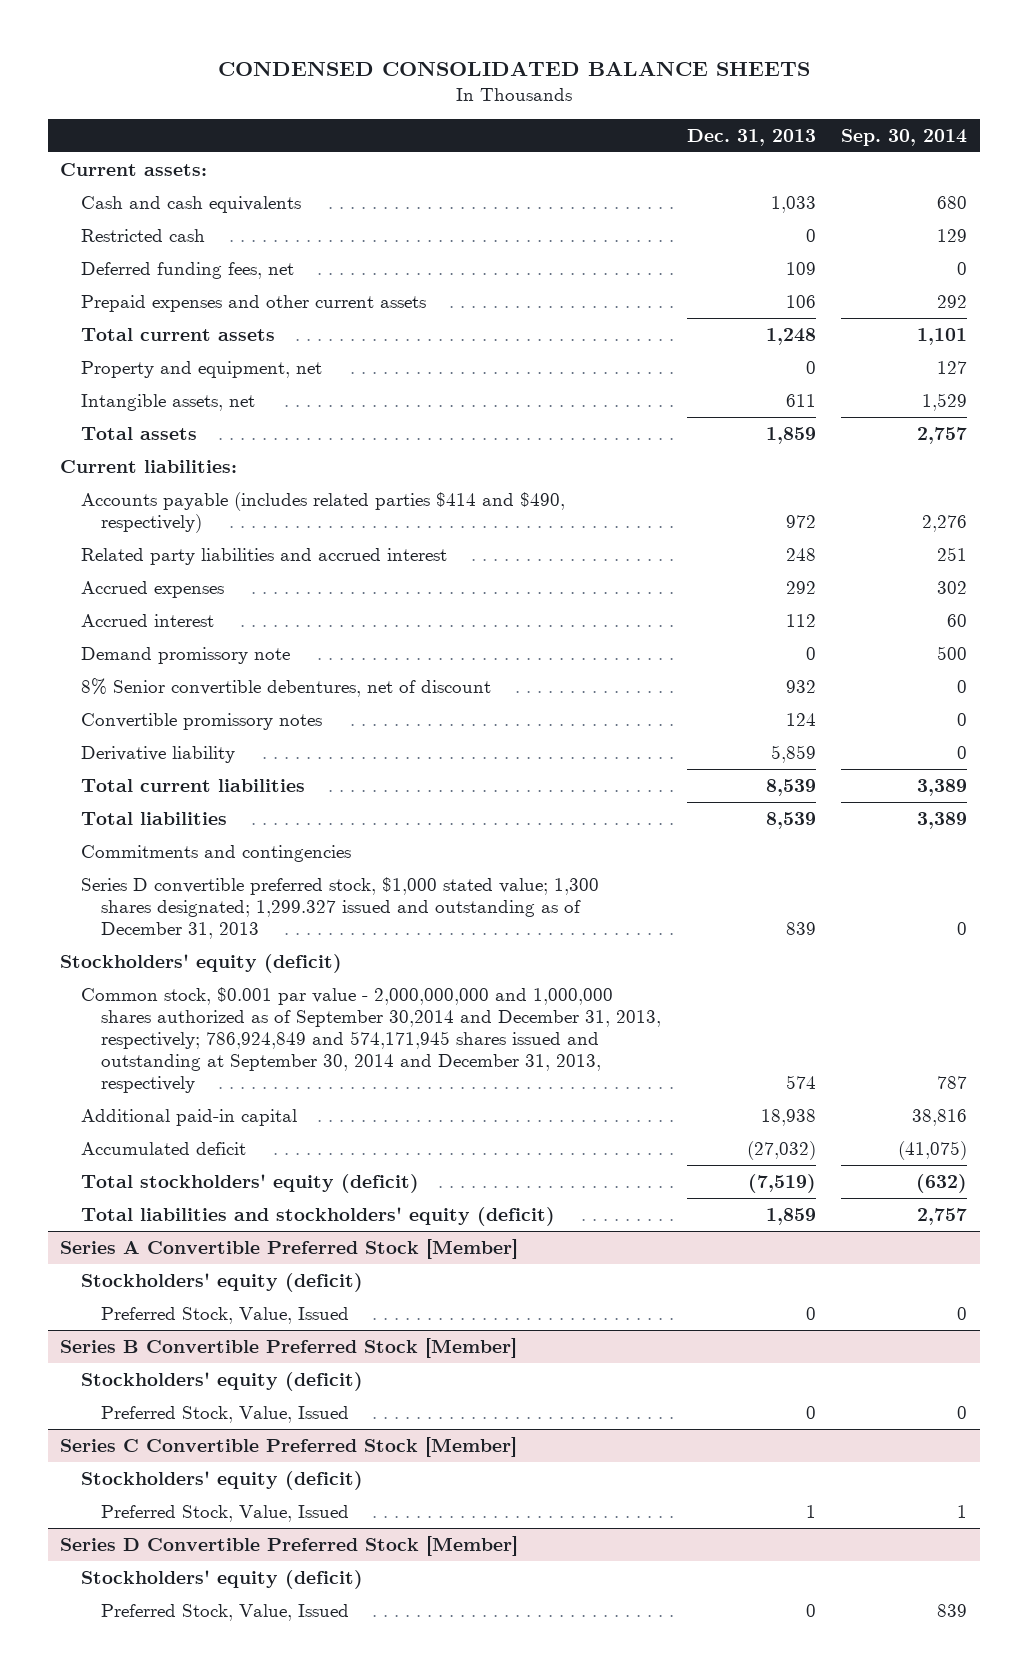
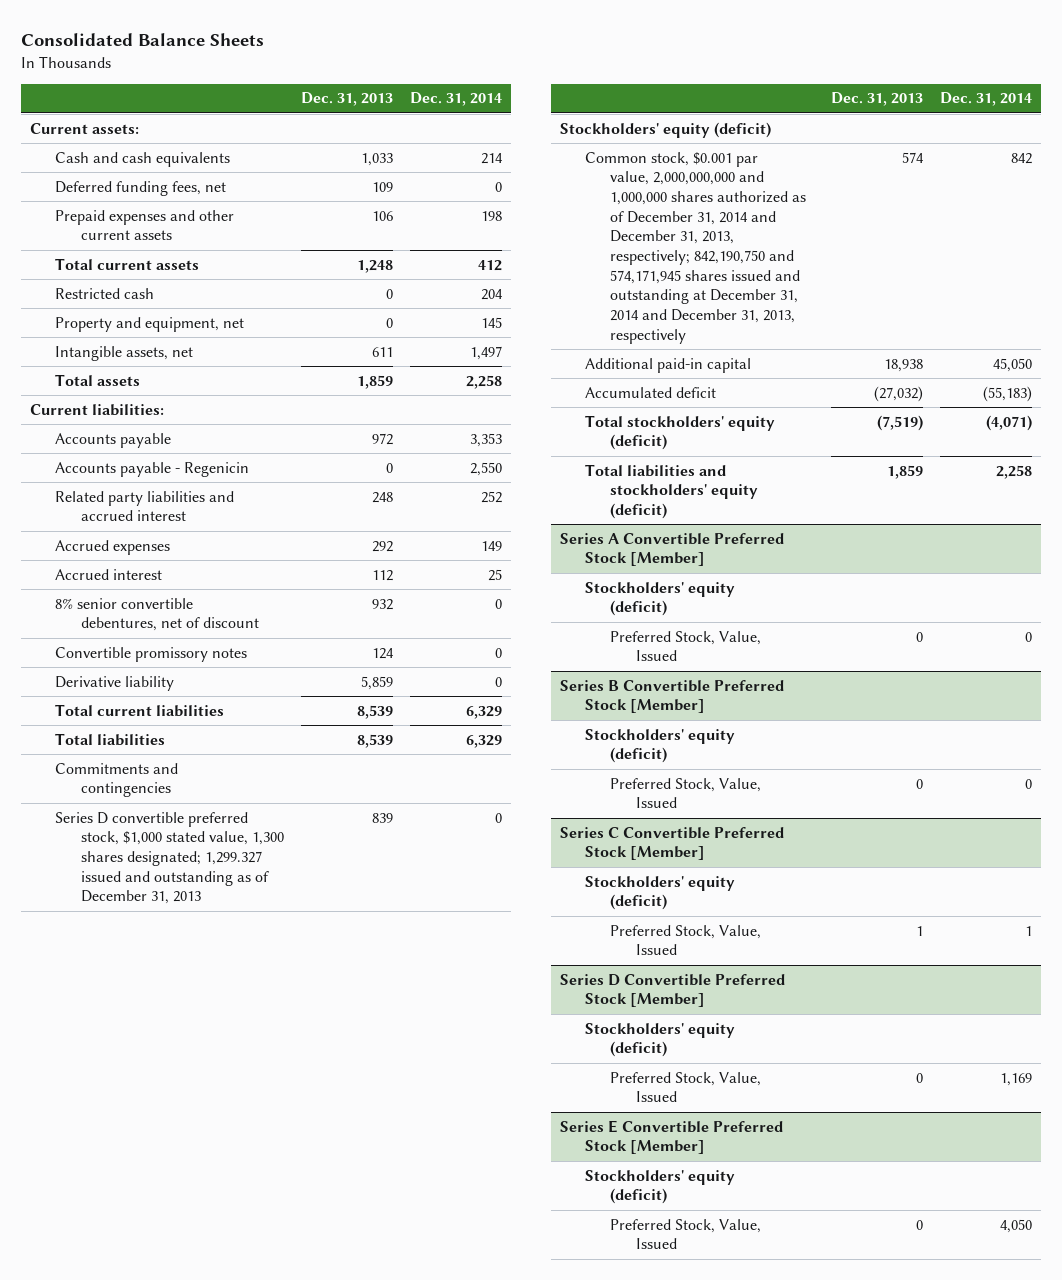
[217,61,810,77] CONDENSED CONSOLIDATED BALANCE SHEETS -> [21,33,265,47] Consolidated Balance Sheets
[841,128,968,146] Sep. 30, 2014 -> none
none -> [410,92,503,107] Dec. 31, 2014
[80,228,205,242] Restricted cash -> [55,287,155,299] Restricted cash
[80,491,565,533] Accounts payable (includes related parties $414 and $490, respectively) -> [55,432,172,448] Accounts payable
none -> [55,461,250,477] Accounts payable - Regenicin
[80,646,290,664] Demand promissory note -> none
[80,677,491,697] 8% Senior convertible debentures, net of discount -> [55,597,259,632] 8% senior convertible debentures, net of discount
[80,876,599,939] Series D convertible preferred stock, $1,000 stated value; 1,300 shares designated; 1,299.327 issued and outstanding as of December 31, 2013 -> [55,811,284,905] Series D convertible preferred stock, $1,000 stated value, 1,300 shares designated; 1,299.327 issued and outstanding as of December 31, 2013
[80,986,662,1093] Common stock, $0.001 par value - 2,000,000,000 and 1,000,000 shares authorized as of September 30,2014 and December 31, 2013, respectively; 786,924,849 and 574,171,945 shares issued and outstanding at September 30, 2014 and December 31, 2013, respectively -> [585,151,807,344] Common stock, $0.001 par value, 2,000,000,000 and 1,000,000 shares authorized as of December 31, 2014 and December 31, 2013, respectively; 842,190,750 and 574,171,945 shares issued and outstanding at December 31, 2014 and December 31, 2013, respectively
none -> [559,1119,783,1155] Series E Convertible Preferred Stock [Member]
none -> [585,1169,736,1205] Stockholders' equity (deficit)
none -> [610,1218,762,1250] Preferred Stock, Value, Issued

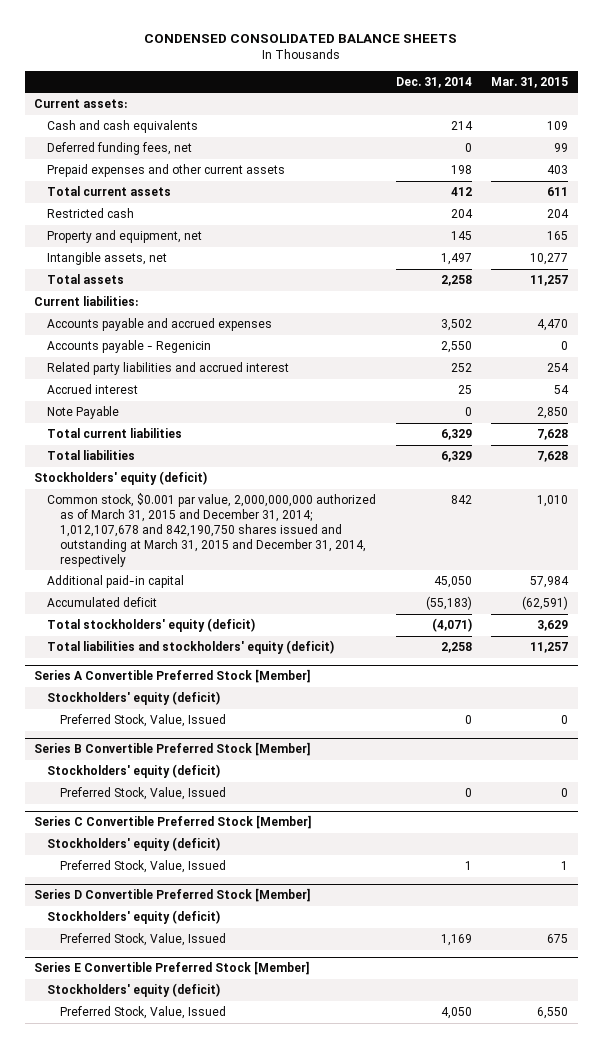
[21,33,265,47] Consolidated Balance Sheets -> [144,33,458,43] CONDENSED CONSOLIDATED BALANCE SHEETS
[300,92,393,107] Dec. 31, 2013 -> none
none -> [491,76,569,88] Mar. 31, 2015
[55,432,172,448] Accounts payable -> none
none -> [47,317,273,331] Accounts payable and accrued expenses
[55,539,171,555] Accrued expenses -> none
[55,597,259,632] 8% senior convertible debentures, net of discount -> none
[55,646,248,662] Convertible promissory notes -> none
[55,675,175,691] Derivative liability -> none
none -> [47,405,120,419] Note Payable
[55,762,179,798] Commitments and contingencies -> none
[55,811,284,905] Series D convertible preferred stock, $1,000 stated value, 1,300 shares designated; 1,299.327 issued and outstanding as of December 31, 2013 -> none
[585,151,807,344] Common stock, $0.001 par value, 2,000,000,000 and 1,000,000 shares authorized as of December 31, 2014 and December 31, 2013, respectively; 842,190,750 and 574,171,945 shares issued and outstanding at December 31, 2014 and December 31, 2013, respectively -> [47,492,377,567] Common stock, $0.001 par value, 2,000,000,000 authorized as of March 31, 2015 and December 31, 2014; 1,012,107,678 and 842,190,750 shares issued and outstanding at March 31, 2015 and December 31, 2014, respectively

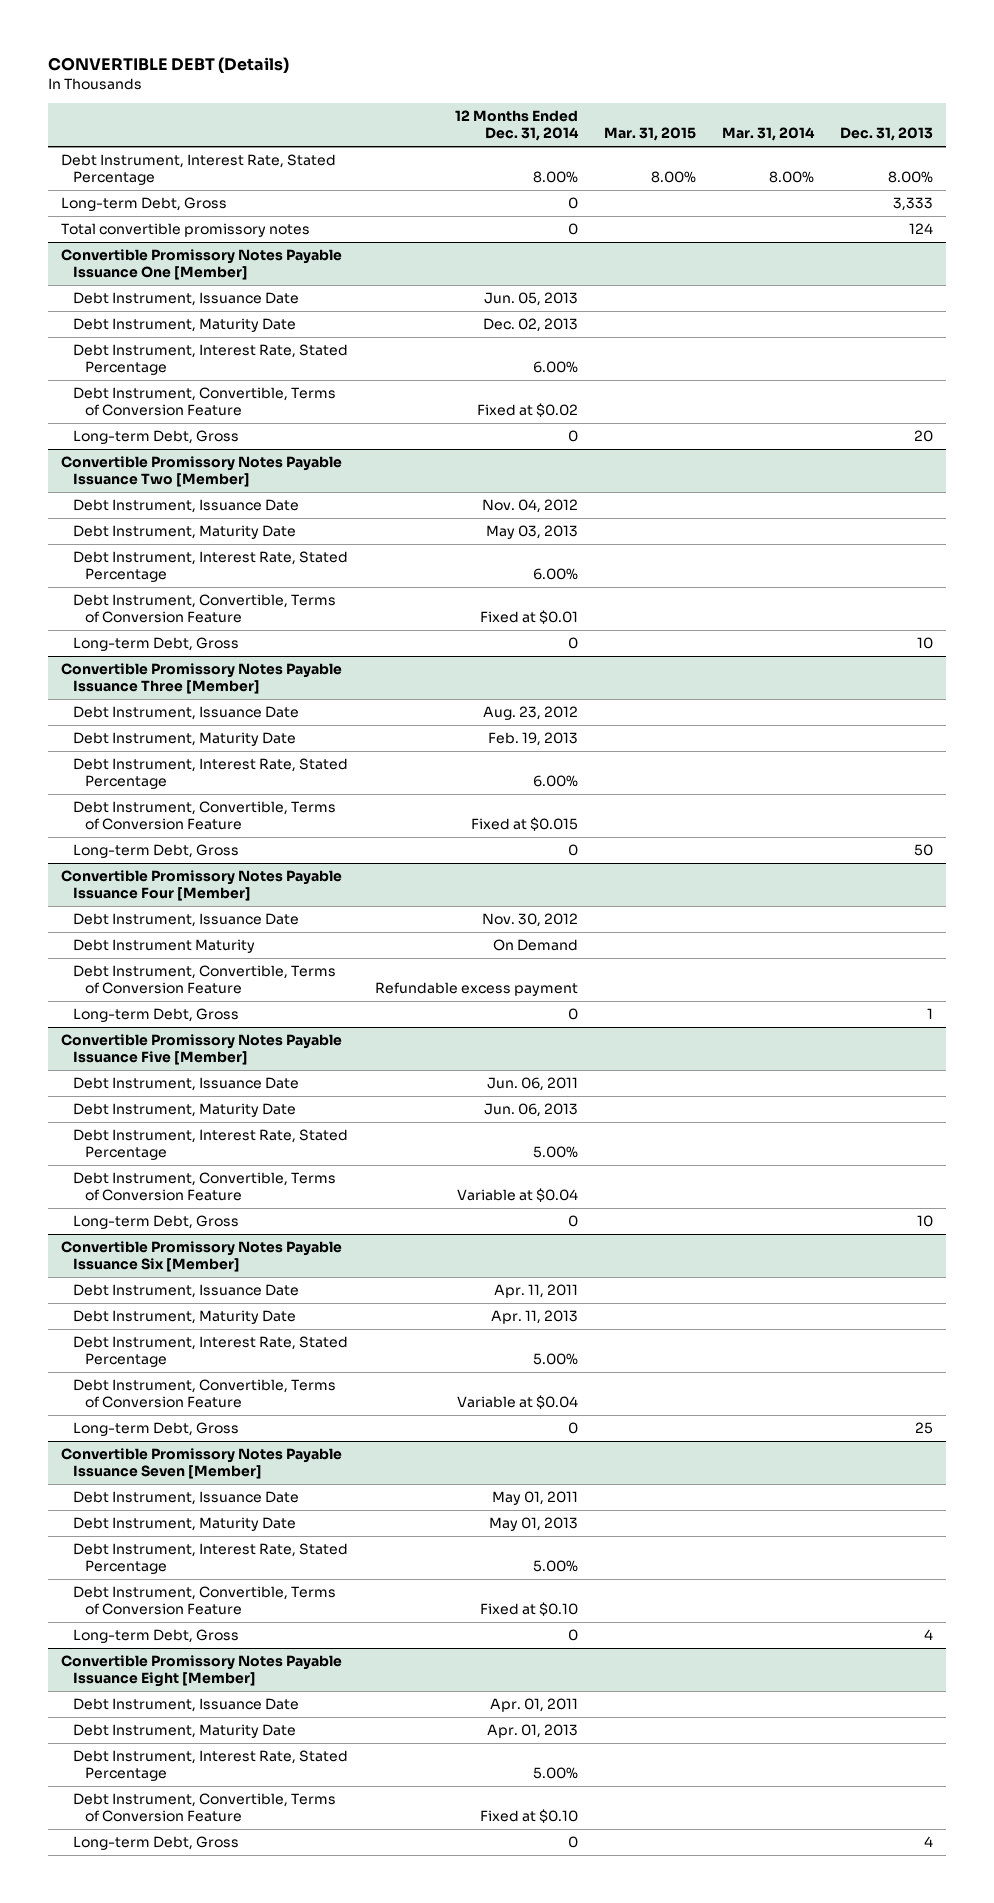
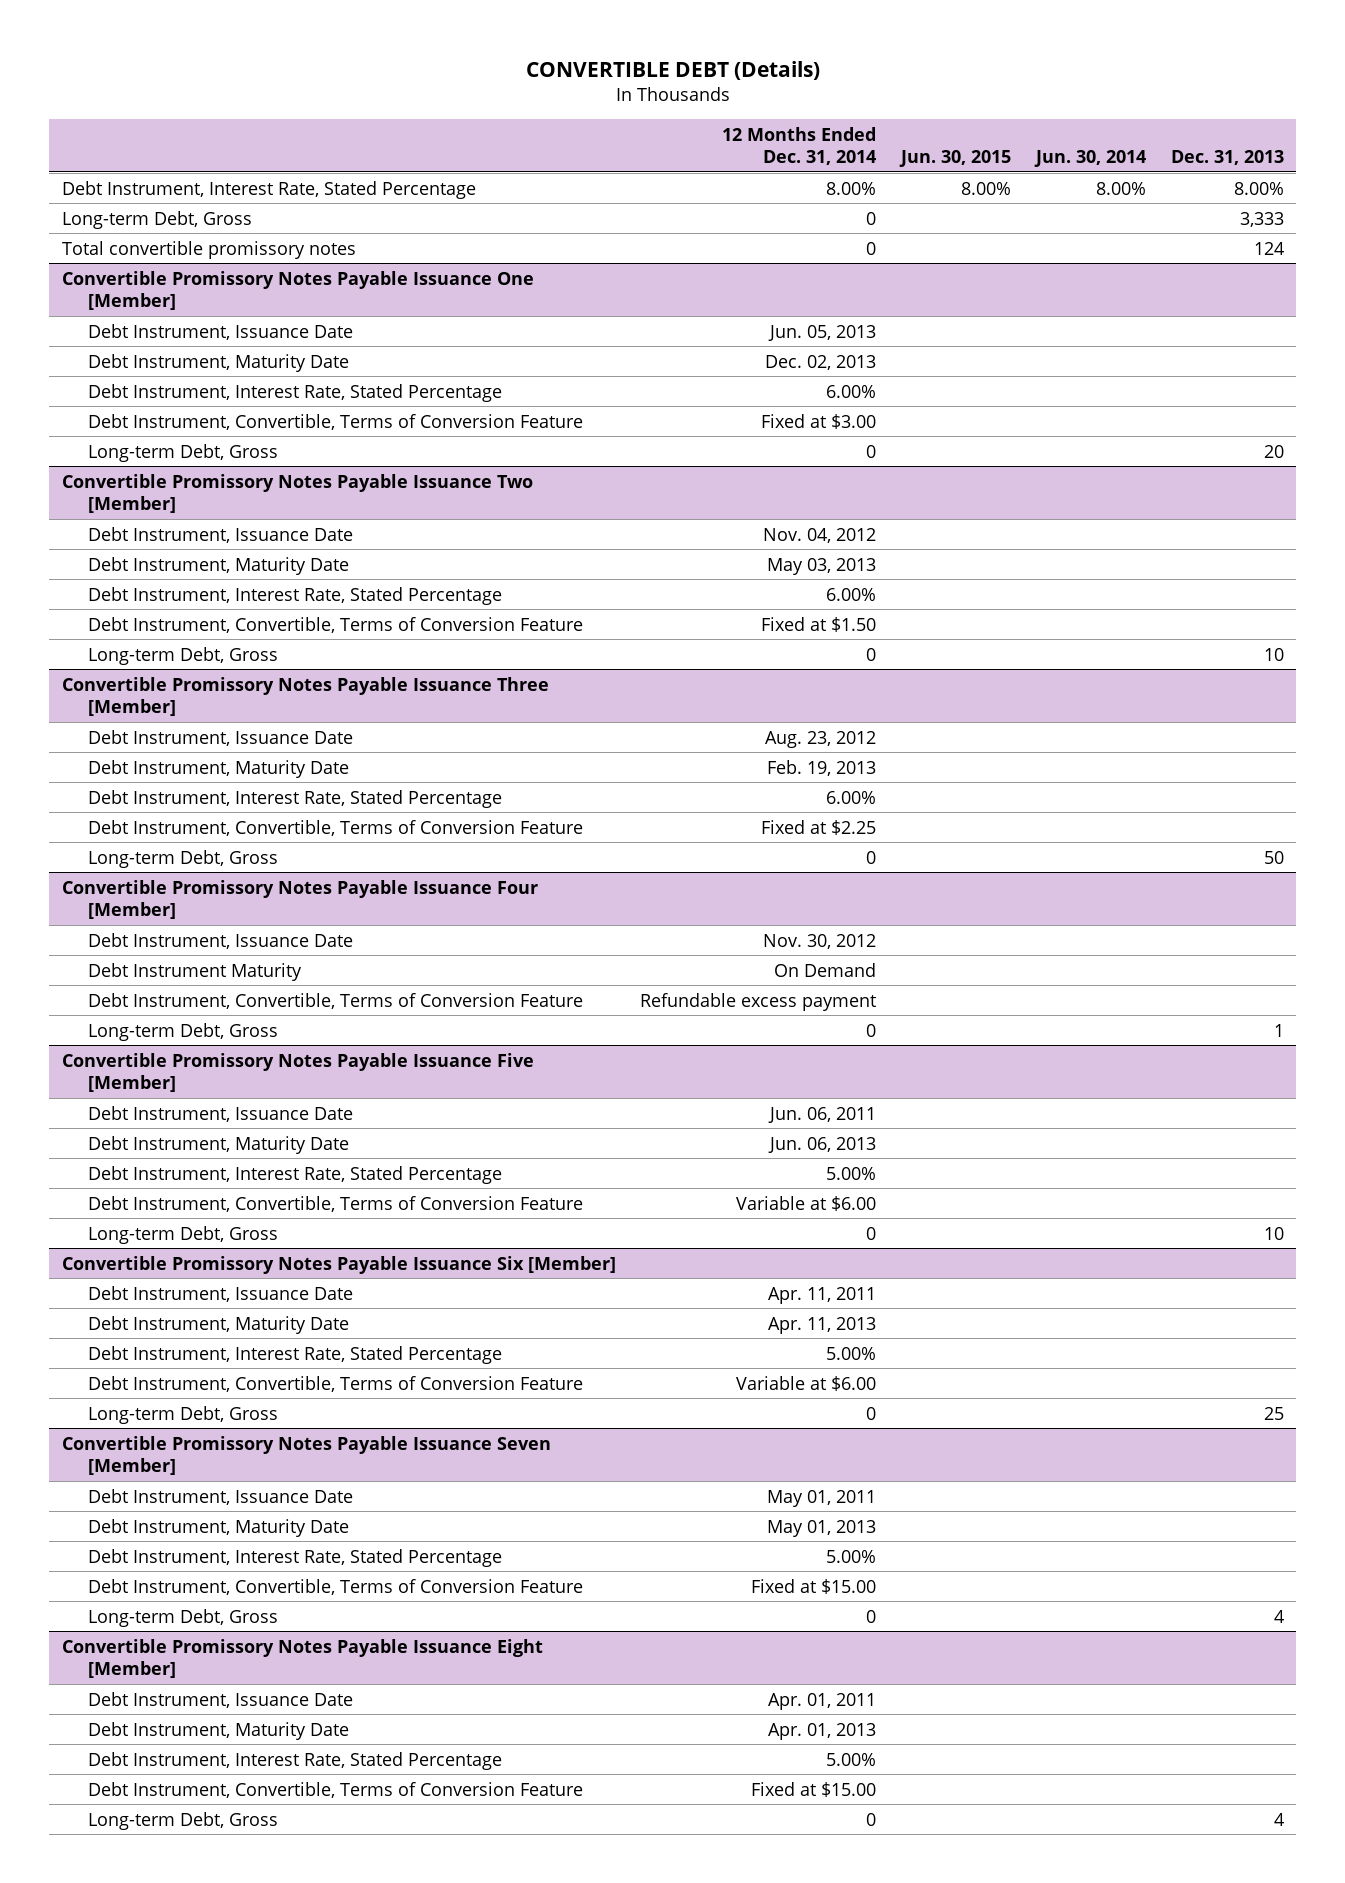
[603,126,696,141] Mar. 31, 2015 -> none
[721,126,815,141] Mar. 31, 2014 -> none
none -> [899,150,1012,168] Jun. 30, 2015
none -> [1033,150,1146,168] Jun. 30, 2014
[476,403,578,418] Fixed at $0.02 -> [761,413,877,429] Fixed at $3.00
[479,610,578,625] Fixed at $0.01 -> [761,616,877,632] Fixed at $1.50
[470,817,578,832] Fixed at $0.015 -> [761,819,877,835] Fixed at $2.25
[456,1188,578,1203] Variable at $0.04 -> [736,1195,877,1211] Variable at $6.00
[456,1395,578,1410] Variable at $0.04 -> [736,1375,877,1391] Variable at $6.00
[479,1602,578,1617] Fixed at $0.10 -> [751,1578,877,1594] Fixed at $15.00
[479,1809,578,1824] Fixed at $0.10 -> [751,1781,877,1797] Fixed at $15.00

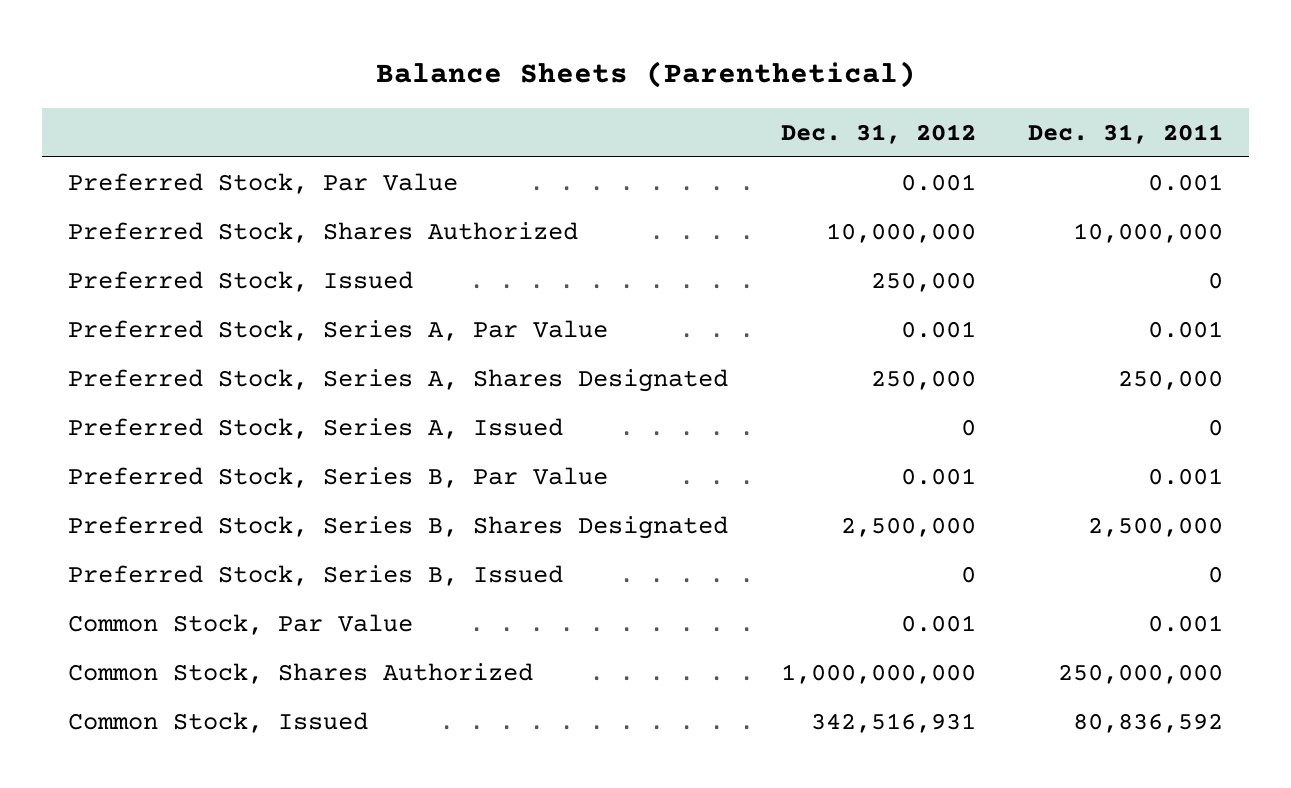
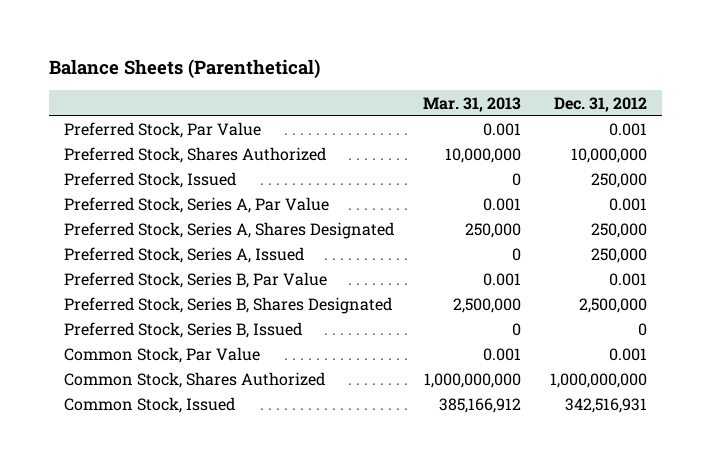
[1028,123,1224,144] Dec. 31, 2011 -> none
none -> [422,96,521,112] Mar. 31, 2013
[960,419,976,437] 0 -> [591,248,648,264] 250,000

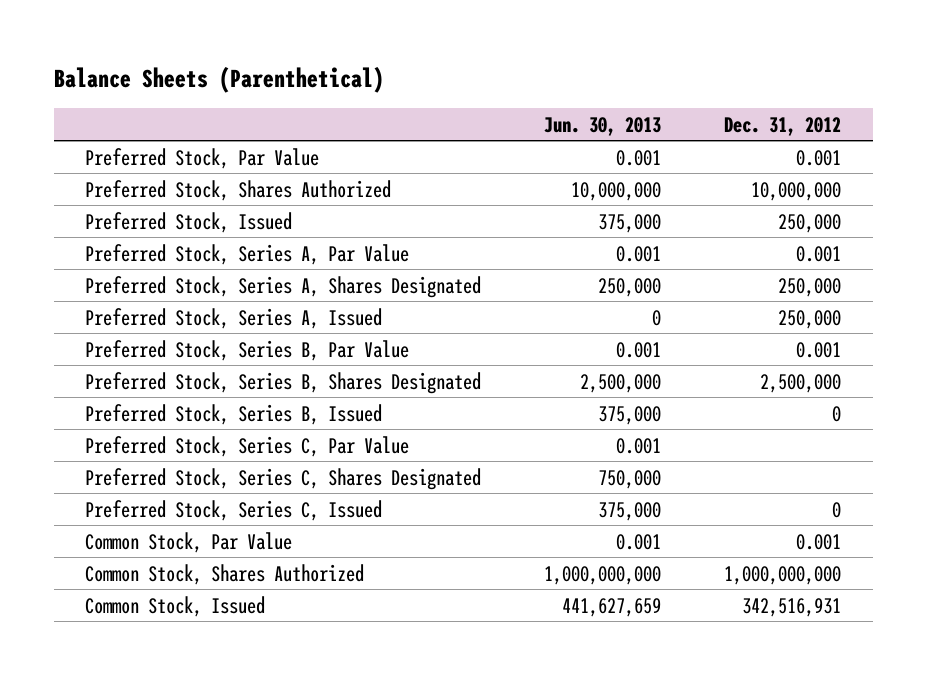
[422,96,521,112] Mar. 31, 2013 -> none
none -> [544,116,662,136] Jun. 30, 2013
none -> [85,435,410,457] Preferred Stock, Series C, Par Value
none -> [85,467,482,490] Preferred Stock, Series C, Shares Designated
none -> [85,499,383,521] Preferred Stock, Series C, Issued

